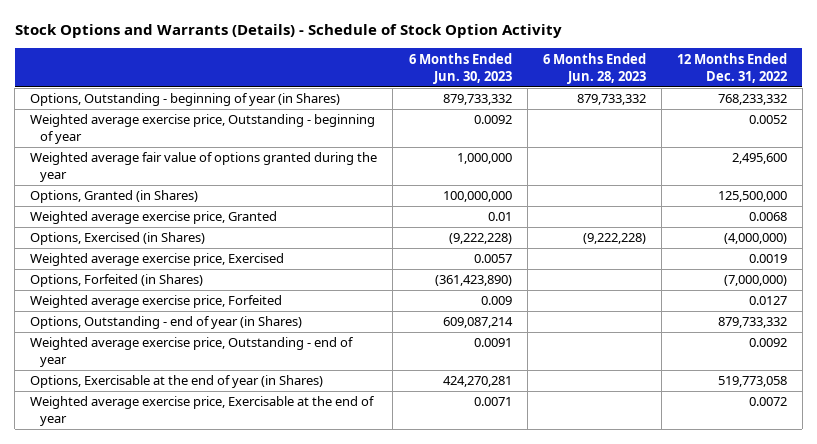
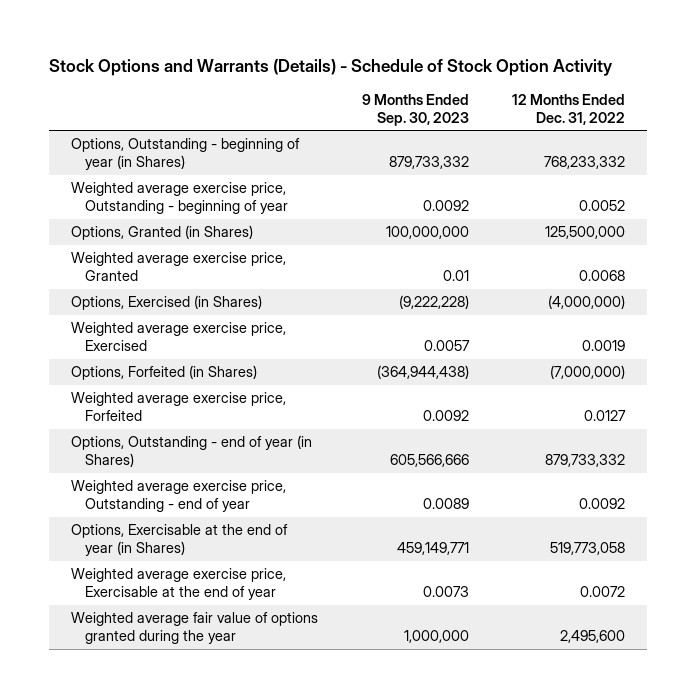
[408,52,512,84] 6 Months Ended Jun. 30, 2023 -> none
[542,52,646,84] 6 Months Ended Jun. 28, 2023 -> none
none -> [361,94,469,126] 9 Months Ended Sep. 30, 2023
[30,152,378,183] Weighted average fair value of options granted during the year -> [71,612,319,644] Weighted average fair value of options granted during the year

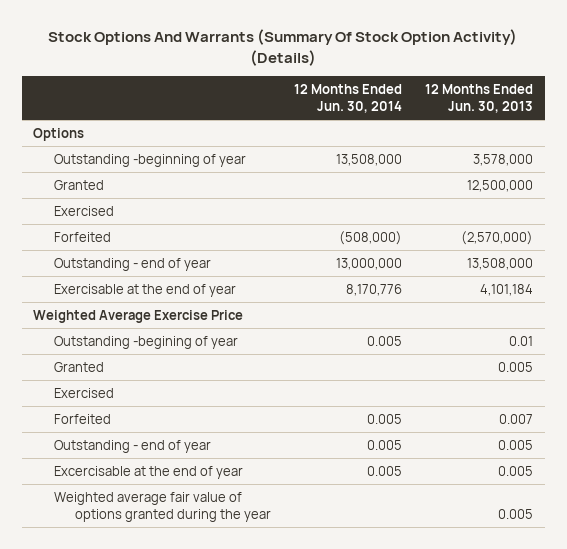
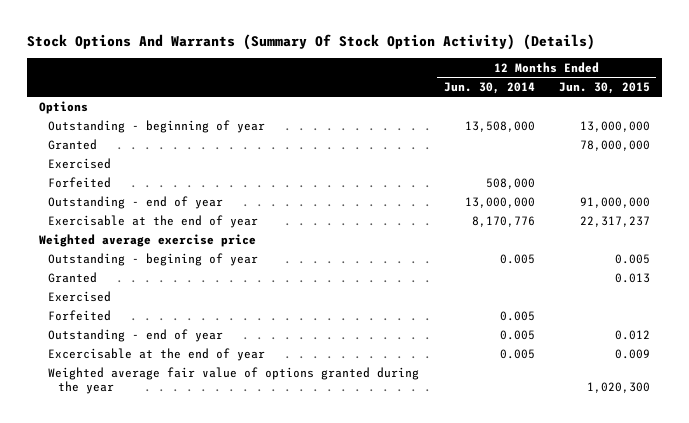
[425,83,534,113] 12 Months Ended Jun. 30, 2013 -> none
none -> [558,82,650,95] Jun. 30, 2015
[54,153,247,167] Outstanding -beginning of year -> [48,119,266,133] Outstanding - beginning of year
[339,230,403,245] (508,000) -> [485,177,535,189] 508,000
[33,309,244,323] Weighted Average Exercise Price -> [39,233,257,247] Weighted average exercise price
[54,335,239,349] Outstanding -begining of year -> [48,252,259,266] Outstanding - begining of year

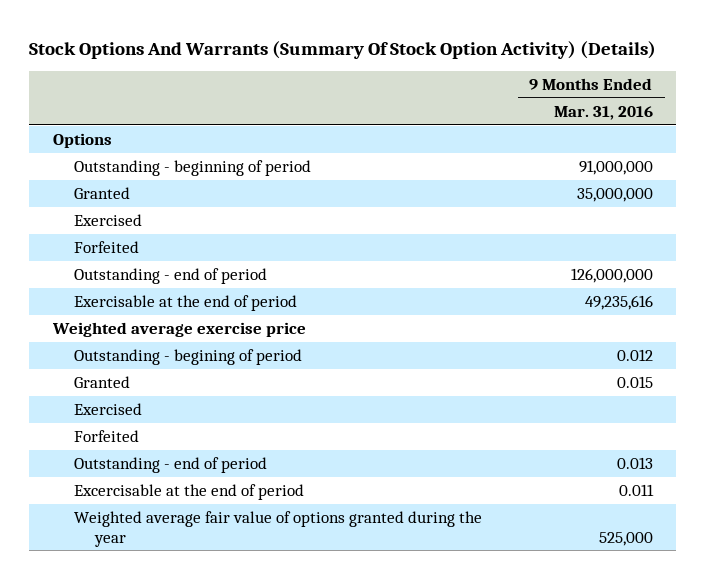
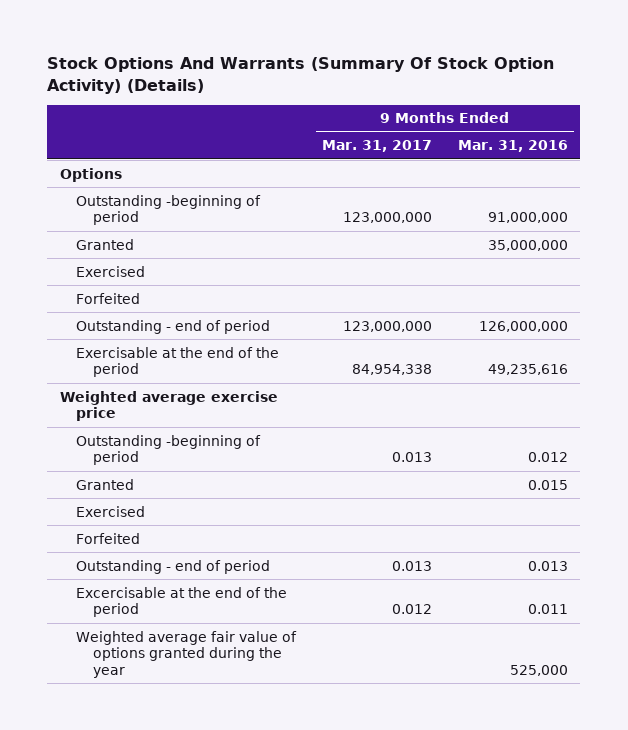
none -> [322,140,433,153] Mar. 31, 2017
[74,159,312,176] Outstanding - beginning of period -> [76,194,262,226] Outstanding -beginning of period
[74,294,298,311] Exercisable at the end of period -> [76,346,280,378] Exercisable at the end of the period
[74,348,303,365] Outstanding - begining of period -> [76,434,262,466] Outstanding -beginning of period
[74,483,305,500] Excercisable at the end of period -> [76,586,288,618] Excercisable at the end of the period

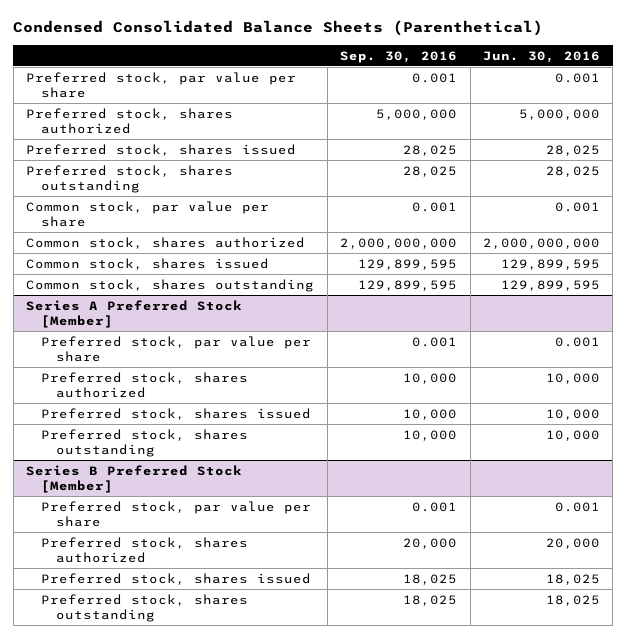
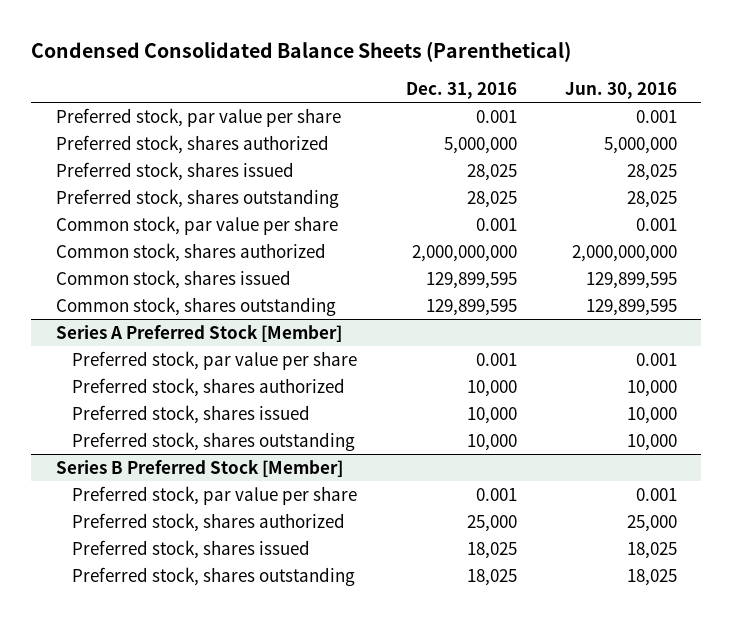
[340,50,458,63] Sep. 30, 2016 -> none
none -> [405,81,517,99] Dec. 31, 2016
[545,537,600,549] 20,000 -> [626,514,677,532] 25,000

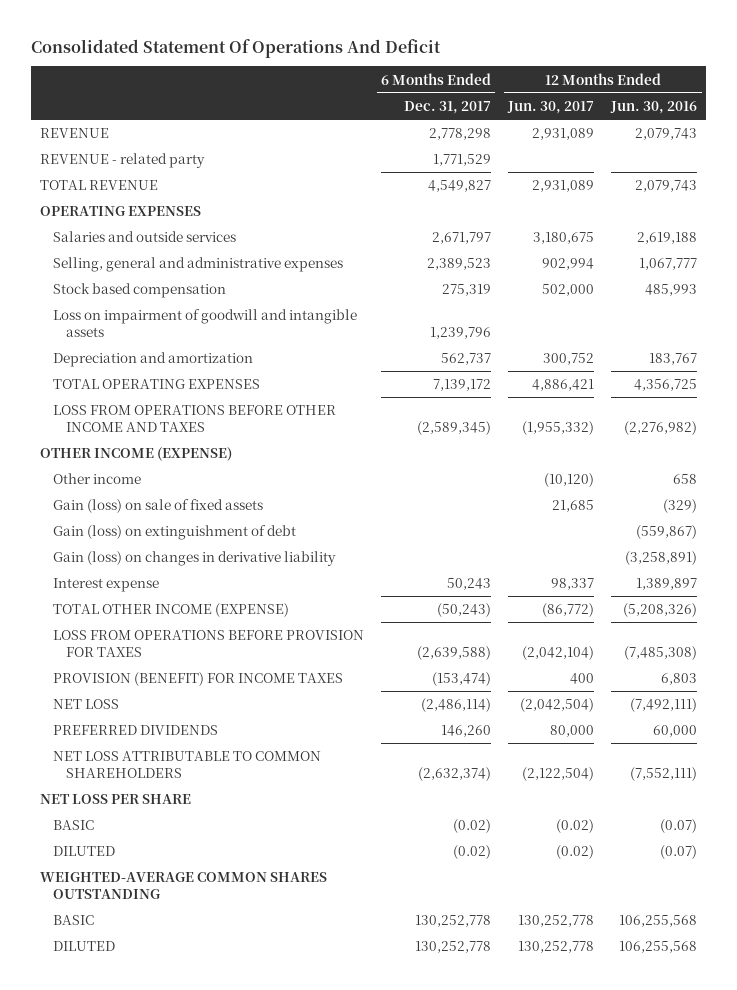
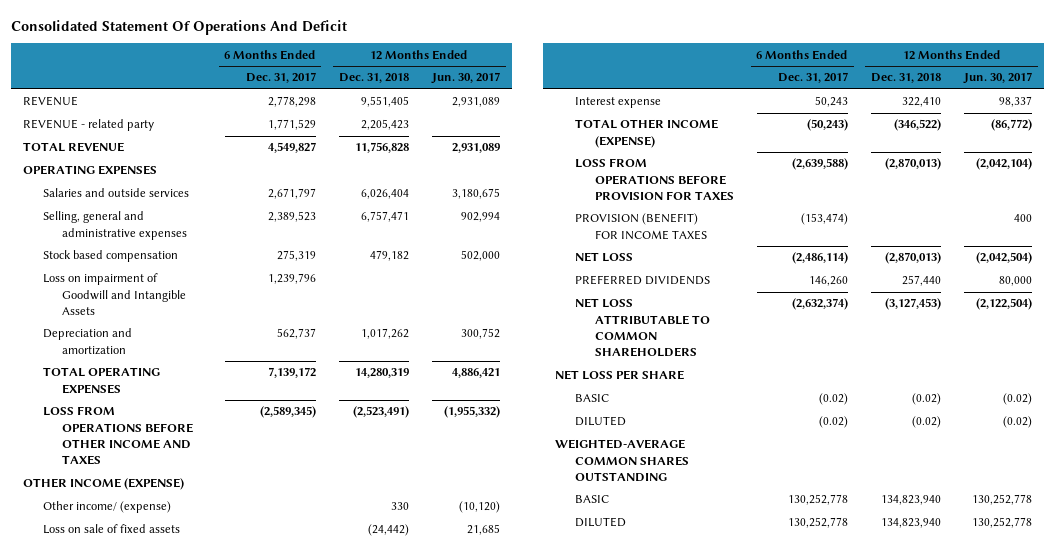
[610,101,698,115] Jun. 30, 2016 -> none
none -> [338,73,409,84] Dec. 31, 2018
[52,309,357,337] Loss on impairment of goodwill and intangible assets -> [42,273,187,316] Loss on impairment of Goodwill and Intangible Assets
[52,525,296,541] Gain (loss) on extinguishment of debt -> none
[52,551,336,567] Gain (loss) on changes in derivative liability -> none
[52,473,141,485] Other income -> [42,501,171,514] Other income/ (expense)
[52,499,263,514] Gain (loss) on sale of fixed assets -> [42,524,180,535] Loss on sale of fixed assets

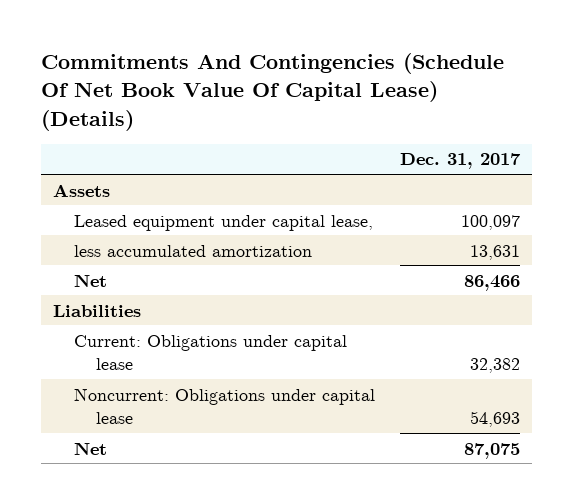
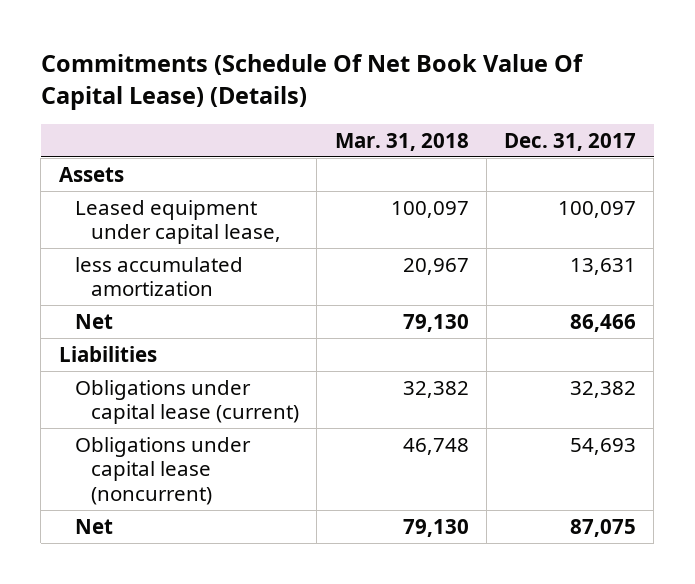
[40,53,504,131] Commitments And Contingencies (Schedule Of Net Book Value Of Capital Lease) (Details) -> [40,54,584,110] Commitments (Schedule Of Net Book Value Of Capital Lease) (Details)
none -> [334,132,469,151] Mar. 31, 2018
[74,334,348,371] Current: Obligations under capital lease -> [74,379,300,425] Obligations under capital lease (current)
[74,387,376,425] Noncurrent: Obligations under capital lease -> [74,436,251,506] Obligations under capital lease (noncurrent)

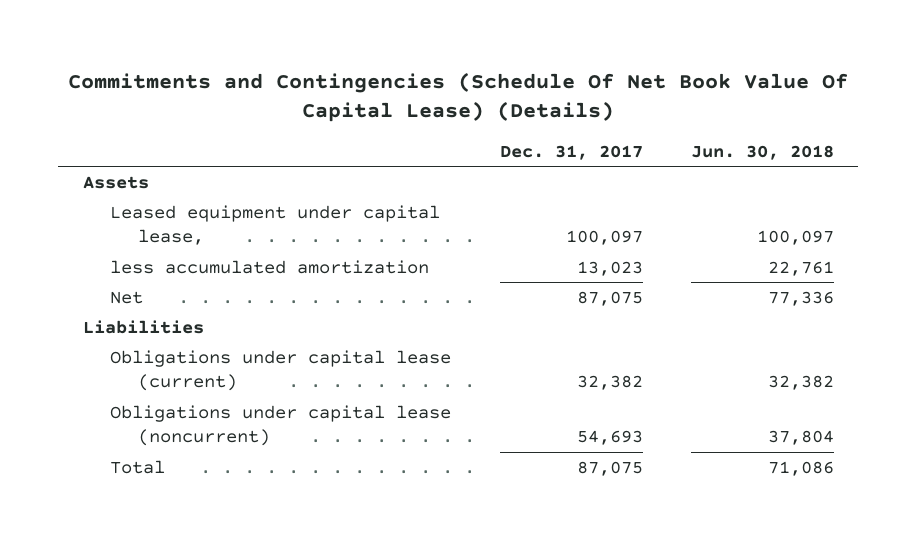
[40,54,584,110] Commitments (Schedule Of Net Book Value Of Capital Lease) (Details) -> [68,71,849,123] Commitments and Contingencies (Schedule Of Net Book Value Of Capital Lease) (Details)
[334,132,469,151] Mar. 31, 2018 -> none
none -> [690,144,834,160] Jun. 30, 2018
[74,313,113,329] Net -> none
[570,257,637,275] 13,631 -> [576,260,643,276] 13,023
[74,518,113,534] Net -> [110,290,144,304] Net
none -> [110,459,166,474] Total

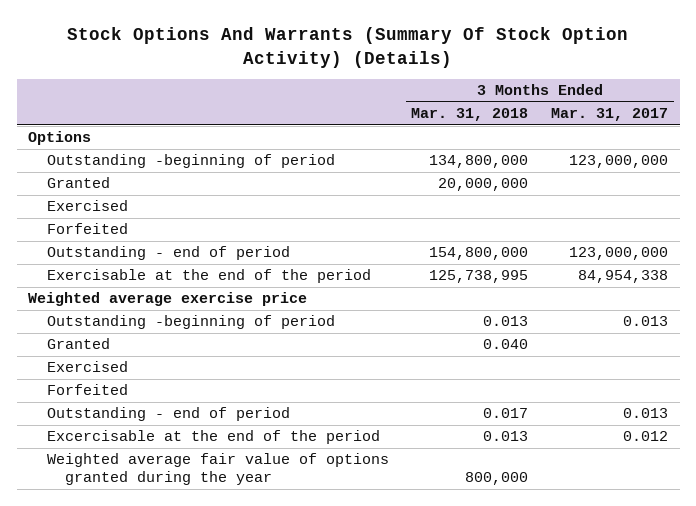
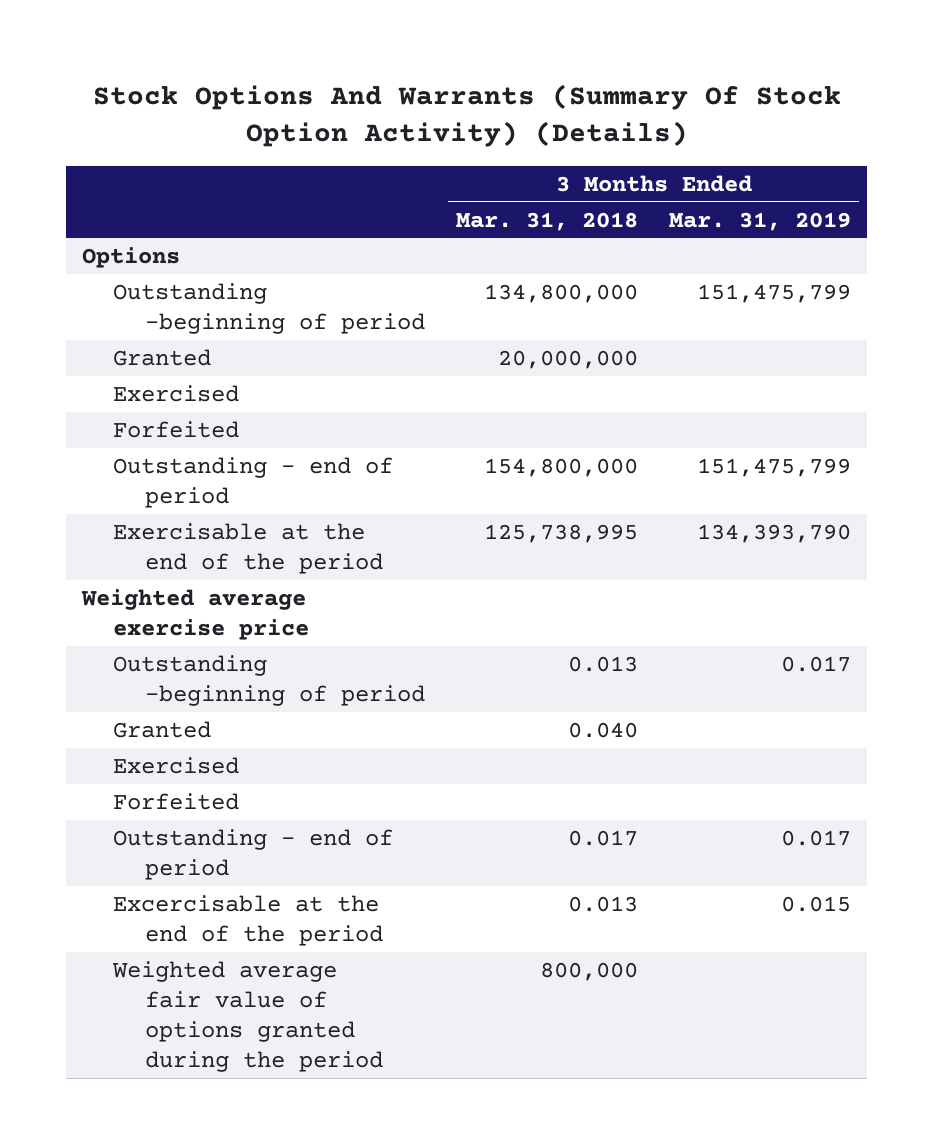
[551,108,669,122] Mar. 31, 2017 -> none
none -> [669,211,852,231] Mar. 31, 2019
[46,453,389,486] Weighted average fair value of options granted during the year -> [112,960,383,1073] Weighted average fair value of options granted during the period

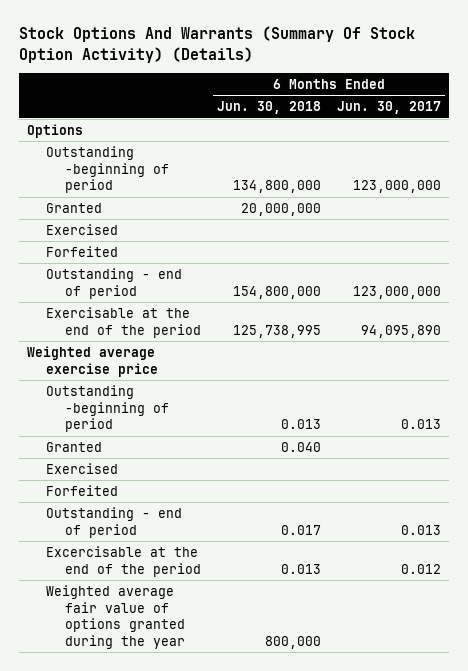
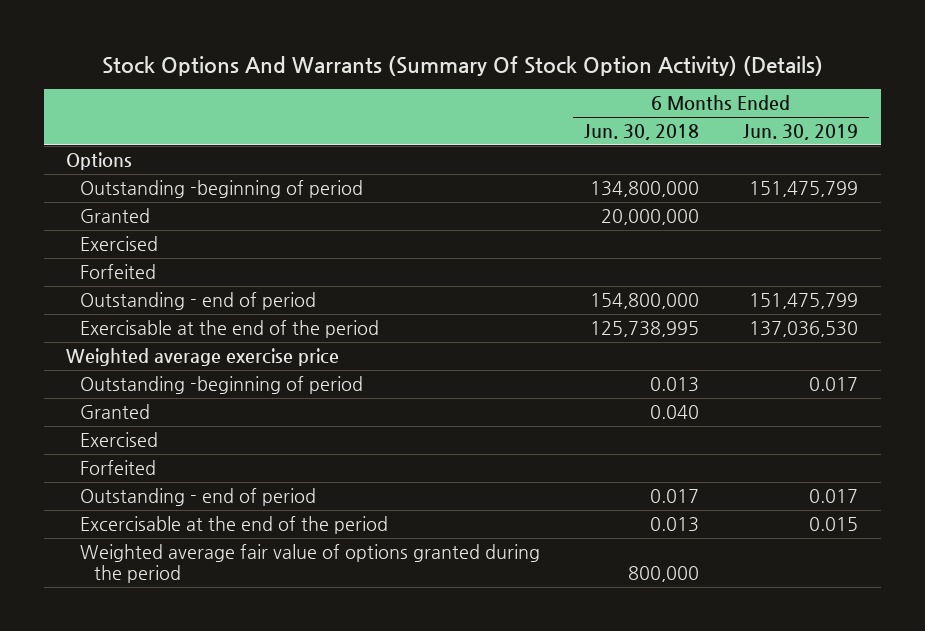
[337,101,442,115] Jun. 30, 2017 -> none
none -> [743,124,859,141] Jun. 30, 2019
[45,585,186,649] Weighted average fair value of options granted during the year -> [79,544,540,584] Weighted average fair value of options granted during the period

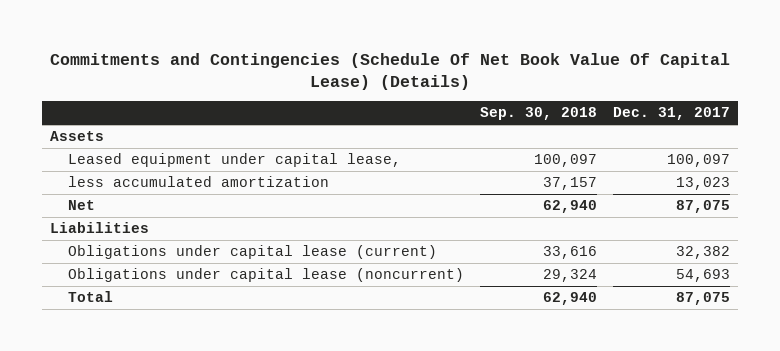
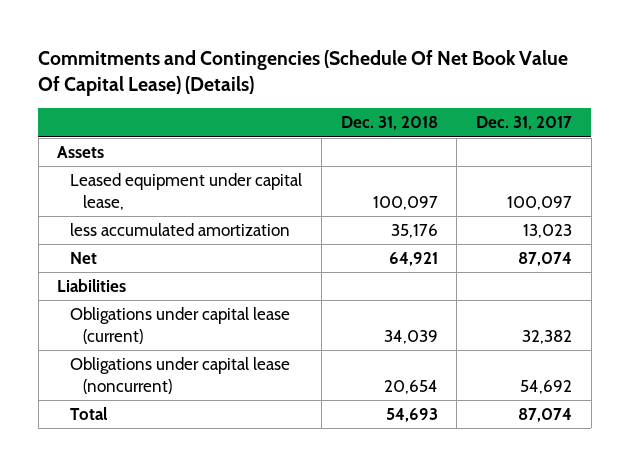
[480,107,598,121] Sep. 30, 2018 -> none
none -> [340,116,438,131] Dec. 31, 2018
[676,200,731,214] 87,075 -> [517,252,572,267] 87,074
[676,269,731,283] 54,693 -> [519,379,572,394] 54,692
[676,292,731,306] 87,075 -> [517,408,572,423] 87,074

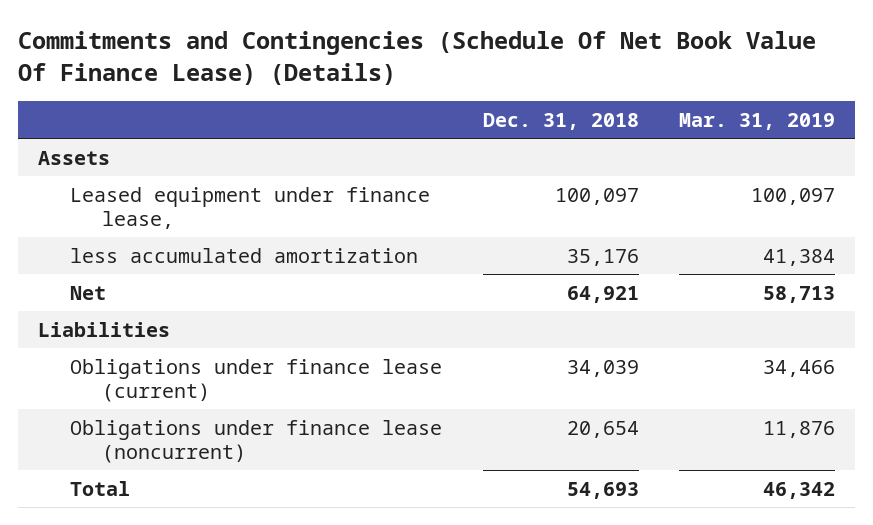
[38,49,569,97] Commitments and Contingencies (Schedule Of Net Book Value Of Capital Lease) (Details) -> [17,31,816,85] Commitments and Contingencies (Schedule Of Net Book Value Of Finance Lease) (Details)
[475,116,572,131] Dec. 31, 2017 -> none
none -> [678,112,835,130] Mar. 31, 2019
[70,173,303,210] Leased equipment under capital lease, -> [70,186,431,229] Leased equipment under finance lease,
[70,307,291,344] Obligations under capital lease (current) -> [70,358,443,402] Obligations under finance lease (current)
[70,357,291,394] Obligations under capital lease (noncurrent) -> [70,419,443,463] Obligations under finance lease (noncurrent)

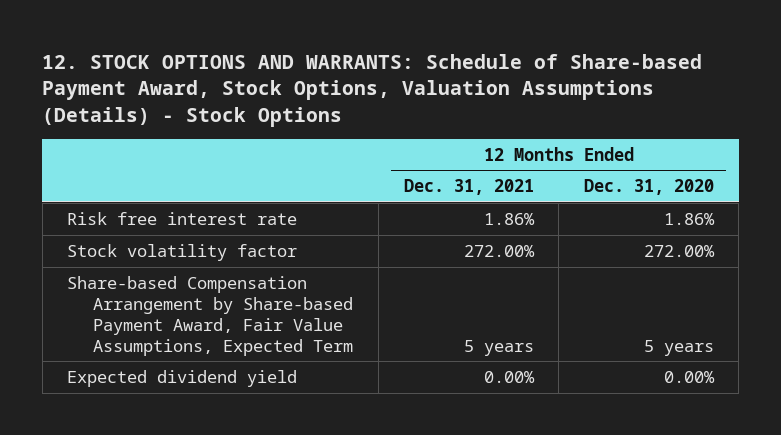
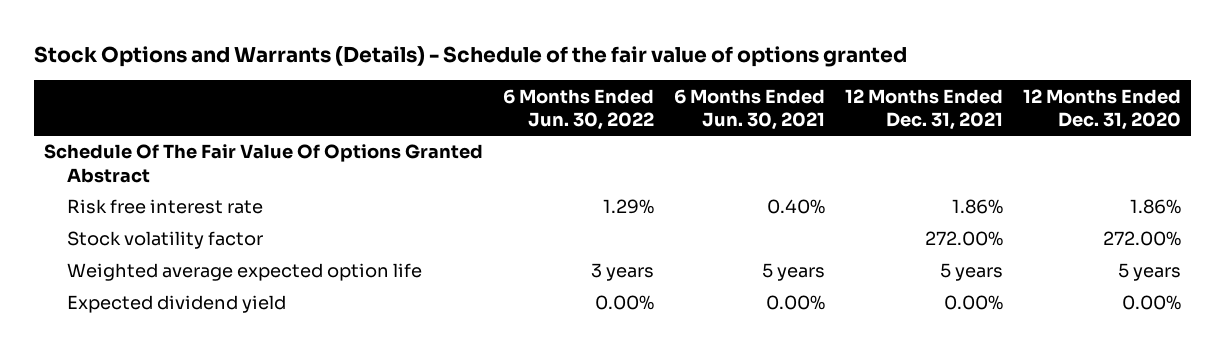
[42,53,703,127] 12. STOCK OPTIONS AND WARRANTS: Schedule of Share-based Payment Award, Stock Options, Valuation Assumptions (Details) - Stock Options -> [34,46,908,68] Stock Options and Warrants (Details) - Schedule of the fair value of options granted
none -> [503,88,655,130] 6 Months Ended Jun. 30, 2022
none -> [674,88,826,130] 6 Months Ended Jun. 30, 2021
none -> [44,144,484,183] Schedule Of The Fair Value Of Options Granted Abstract
[67,275,354,356] Share-based Compensation Arrangement by Share-based Payment Award, Fair Value Assumptions, Expected Term -> [66,263,422,282] Weighted average expected option life

